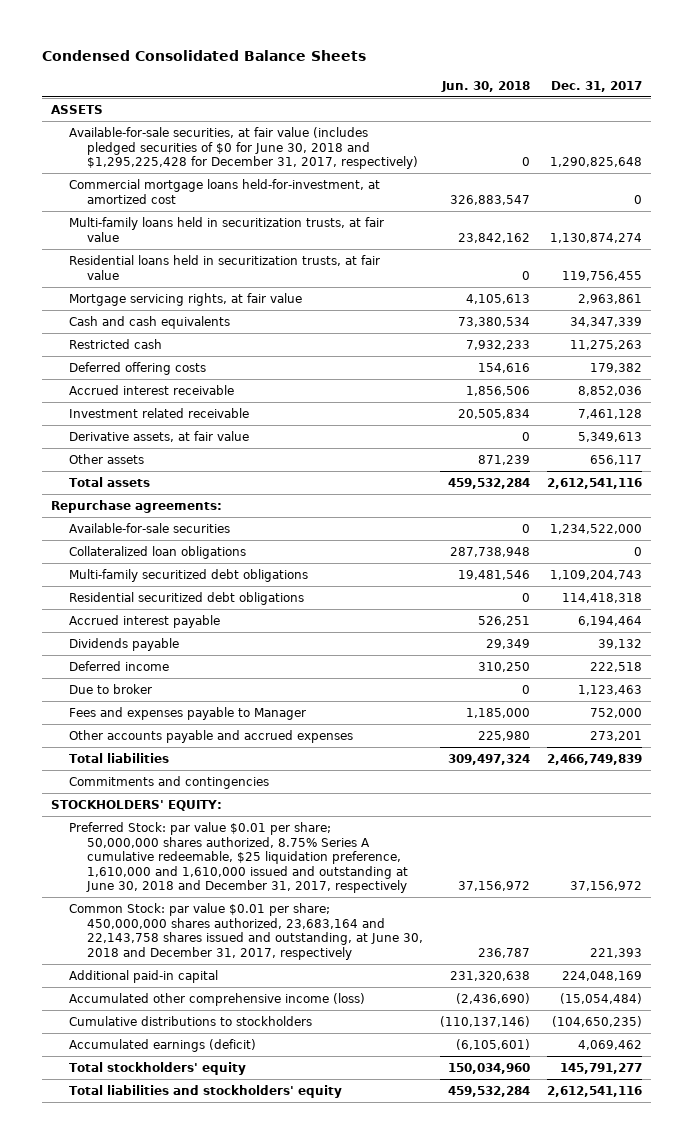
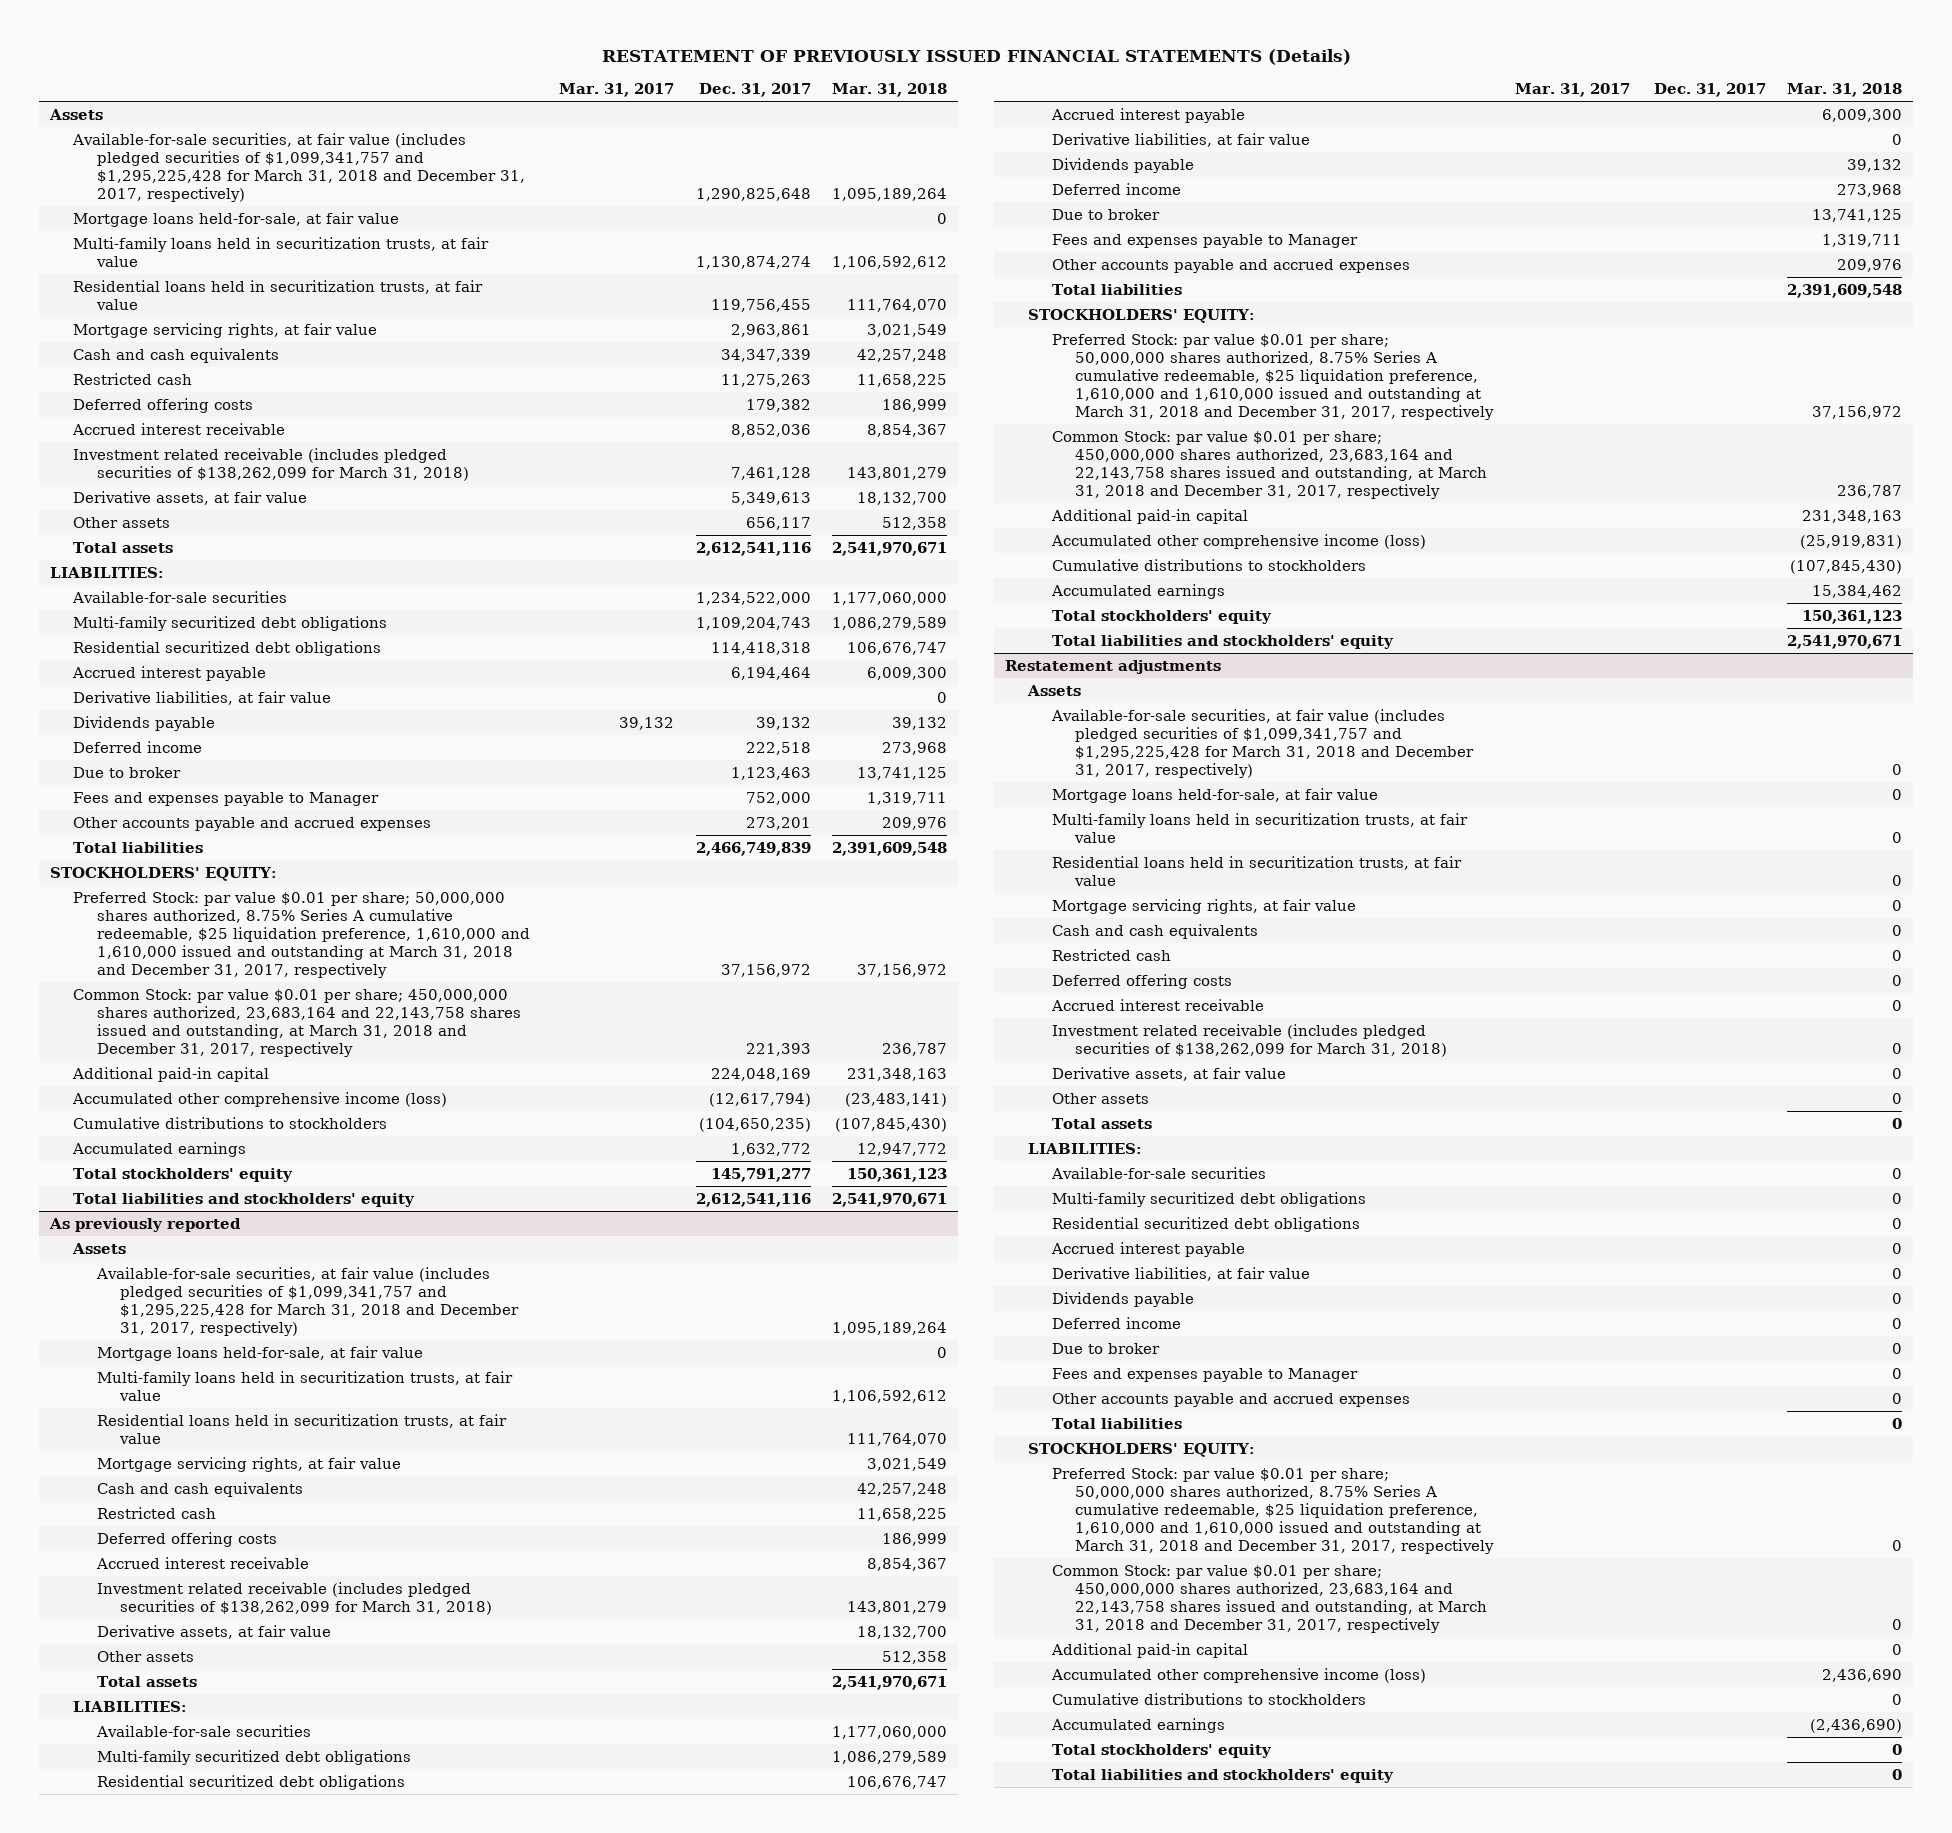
[42,50,367,62] Condensed Consolidated Balance Sheets -> [602,48,1352,65] RESTATEMENT OF PREVIOUSLY ISSUED FINANCIAL STATEMENTS (Details)
[441,80,531,92] Jun. 30, 2018 -> none
none -> [559,83,675,98] Mar. 31, 2017
none -> [832,83,948,98] Mar. 31, 2018
[68,179,380,204] Commercial mortgage loans held-for-investment, at amortized cost -> none
[51,105,104,115] ASSETS -> [48,108,103,120] Assets
[68,127,418,170] Available-for-sale securities, at fair value (includes pledged securities of $0 for June 30, 2018 and $1,295,225,428 for December 31, 2017, respectively) -> [72,132,525,203] Available-for-sale securities, at fair value (includes pledged securities of $1,099,341,757 and $1,295,225,428 for March 31, 2018 and December 31, 2017, respectively)
none -> [73,211,400,227] Mortgage loans held-for-sale, at fair value
[68,408,249,419] Investment related receivable -> [73,447,469,481] Investment related receivable (includes pledged securities of $138,262,099 for March 31, 2018)
[51,500,223,514] Repurchase agreements: -> none
none -> [49,566,164,578] LIABILITIES:
[68,546,246,560] Collateralized loan obligations -> none
none -> [73,690,332,705] Derivative liabilities, at fair value
[68,776,269,790] Commitments and contingencies -> none
[68,822,408,894] Preferred Stock: par value $0.01 per share; 50,000,000 shares authorized, 8.75% Series A cumulative redeemable, $25 liquidation preference, 1,610,000 and 1,610,000 issued and outstanding at June 30, 2018 and December 31, 2017, respectively -> [73,891,530,979] Preferred Stock: par value $0.01 per share; 50,000,000 shares authorized, 8.75% Series A cumulative redeemable, $25 liquidation preference, 1,610,000 and 1,610,000 issued and outstanding at March 31, 2018 and December 31, 2017, respectively
[68,903,423,960] Common Stock: par value $0.01 per share; 450,000,000 shares authorized, 23,683,164 and 22,143,758 shares issued and outstanding, at June 30, 2018 and December 31, 2017, respectively -> [73,988,521,1058] Common Stock: par value $0.01 per share; 450,000,000 shares authorized, 23,683,164 and 22,143,758 shares issued and outstanding, at March 31, 2018 and December 31, 2017, respectively
[560,993,643,1005] (15,054,484) -> [708,1092,811,1107] (12,617,794)
[68,1039,256,1053] Accumulated earnings (deficit) -> [72,1141,247,1157] Accumulated earnings
[578,1040,643,1051] 4,069,462 -> [730,1142,811,1156] 1,632,772
none -> [48,1217,241,1232] As previously reported
none -> [72,1242,127,1254] Assets
none -> [95,1266,520,1337] Available-for-sale securities, at fair value (includes pledged securities of $1,099,341,757 and $1,295,225,428 for March 31, 2018 and December 31, 2017, respectively)
none -> [96,1345,423,1361] Mortgage loans held-for-sale, at fair value
none -> [96,1370,513,1401] Multi-family loans held in securitization trusts, at fair value
none -> [96,1413,507,1444] Residential loans held in securitization trusts, at fair value
none -> [96,1456,401,1472] Mortgage servicing rights, at fair value
none -> [96,1481,303,1497] Cash and cash equivalents
none -> [96,1506,216,1519] Restricted cash
none -> [96,1531,277,1547] Deferred offering costs
none -> [95,1556,309,1569] Accrued interest receivable
none -> [96,1581,493,1615] Investment related receivable (includes pledged securities of $138,262,099 for March 31, 2018)
none -> [96,1624,331,1639] Derivative assets, at fair value
none -> [96,1650,194,1662] Other assets
none -> [96,1675,197,1687] Total assets
none -> [73,1700,188,1712] LIABILITIES:
none -> [95,1724,311,1737] Available-for-sale securities
none -> [96,1749,411,1765] Multi-family securitized debt obligations
none -> [96,1774,405,1790] Residential securitized debt obligations
none -> [1050,107,1245,123] Accrued interest payable
none -> [1051,132,1310,147] Derivative liabilities, at fair value
none -> [1051,157,1194,173] Dividends payable
none -> [1051,182,1181,195] Deferred income
none -> [1051,208,1160,220] Due to broker
none -> [1051,233,1358,248] Fees and expenses payable to Manager
none -> [1051,258,1410,273] Other accounts payable and accrued expenses
none -> [1051,283,1182,295] Total liabilities
none -> [1028,308,1256,323] STOCKHOLDERS' EQUITY:
none -> [1051,333,1495,421] Preferred Stock: par value $0.01 per share; 50,000,000 shares authorized, 8.75% Series A cumulative redeemable, $25 liquidation preference, 1,610,000 and 1,610,000 issued and outstanding at March 31, 2018 and December 31, 2017, respectively
none -> [1051,430,1488,500] Common Stock: par value $0.01 per share; 450,000,000 shares authorized, 23,683,164 and 22,143,758 shares issued and outstanding, at March 31, 2018 and December 31, 2017, respectively
none -> [1050,508,1248,524] Additional paid-in capital
none -> [1050,533,1426,549] Accumulated other comprehensive income (loss)
none -> [1051,558,1366,571] Cumulative distributions to stockholders
none -> [1050,583,1225,599] Accumulated earnings
none -> [1051,609,1272,624] Total stockholders' equity
none -> [1051,634,1394,649] Total liabilities and stockholders' equity
none -> [1005,659,1222,674] Restatement adjustments
none -> [1027,684,1082,696] Assets
none -> [1050,708,1475,779] Available-for-sale securities, at fair value (includes pledged securities of $1,099,341,757 and $1,295,225,428 for March 31, 2018 and December 31, 2017, respectively)
none -> [1051,787,1378,803] Mortgage loans held-for-sale, at fair value
none -> [1051,812,1468,843] Multi-family loans held in securitization trusts, at fair value
none -> [1051,855,1462,886] Residential loans held in securitization trusts, at fair value
none -> [1051,898,1356,914] Mortgage servicing rights, at fair value
none -> [1051,923,1258,939] Cash and cash equivalents
none -> [1051,948,1171,961] Restricted cash
none -> [1051,973,1232,989] Deferred offering costs
none -> [1050,998,1264,1011] Accrued interest receivable
none -> [1051,1023,1448,1057] Investment related receivable (includes pledged securities of $138,262,099 for March 31, 2018)
none -> [1051,1066,1286,1081] Derivative assets, at fair value
none -> [1051,1092,1149,1104] Other assets
none -> [1051,1117,1152,1129] Total assets
none -> [1028,1142,1143,1154] LIABILITIES:
none -> [1050,1166,1266,1179] Available-for-sale securities
none -> [1051,1191,1366,1207] Multi-family securitized debt obligations
none -> [1051,1216,1360,1232] Residential securitized debt obligations
none -> [1050,1241,1245,1257] Accrued interest payable
none -> [1051,1266,1310,1281] Derivative liabilities, at fair value
none -> [1051,1291,1194,1307] Dividends payable
none -> [1051,1316,1181,1329] Deferred income
none -> [1051,1342,1160,1354] Due to broker
none -> [1051,1367,1358,1382] Fees and expenses payable to Manager
none -> [1051,1392,1410,1407] Other accounts payable and accrued expenses
none -> [1051,1417,1182,1429] Total liabilities
none -> [1028,1442,1256,1457] STOCKHOLDERS' EQUITY:
none -> [1051,1467,1495,1555] Preferred Stock: par value $0.01 per share; 50,000,000 shares authorized, 8.75% Series A cumulative redeemable, $25 liquidation preference, 1,610,000 and 1,610,000 issued and outstanding at March 31, 2018 and December 31, 2017, respectively
none -> [1051,1564,1488,1634] Common Stock: par value $0.01 per share; 450,000,000 shares authorized, 23,683,164 and 22,143,758 shares issued and outstanding, at March 31, 2018 and December 31, 2017, respectively
none -> [1050,1642,1248,1658] Additional paid-in capital
none -> [1050,1667,1426,1683] Accumulated other comprehensive income (loss)
none -> [1051,1692,1366,1705] Cumulative distributions to stockholders
none -> [1050,1717,1225,1733] Accumulated earnings
none -> [1051,1743,1272,1758] Total stockholders' equity
none -> [1051,1768,1394,1783] Total liabilities and stockholders' equity

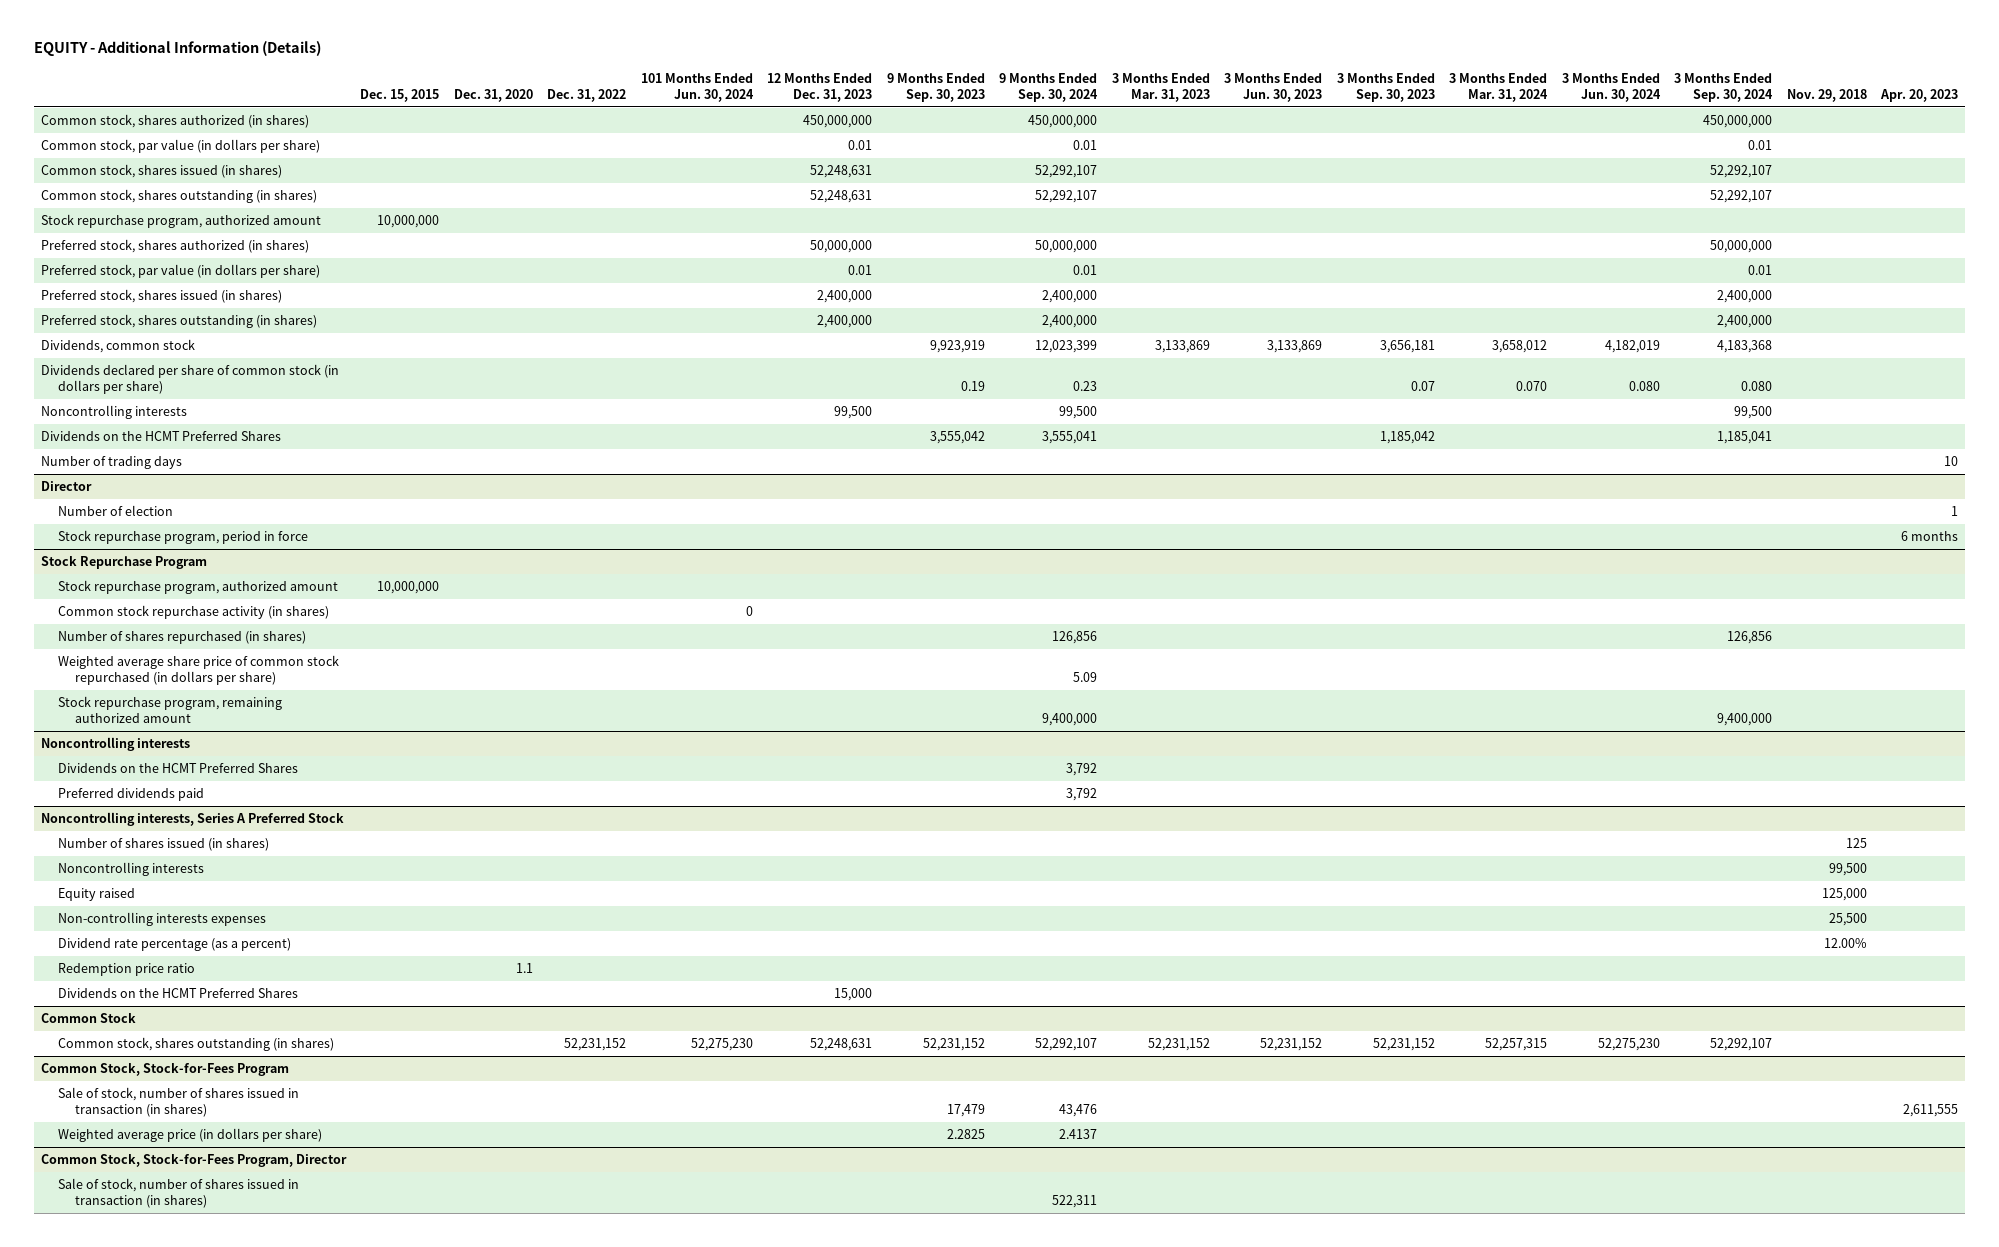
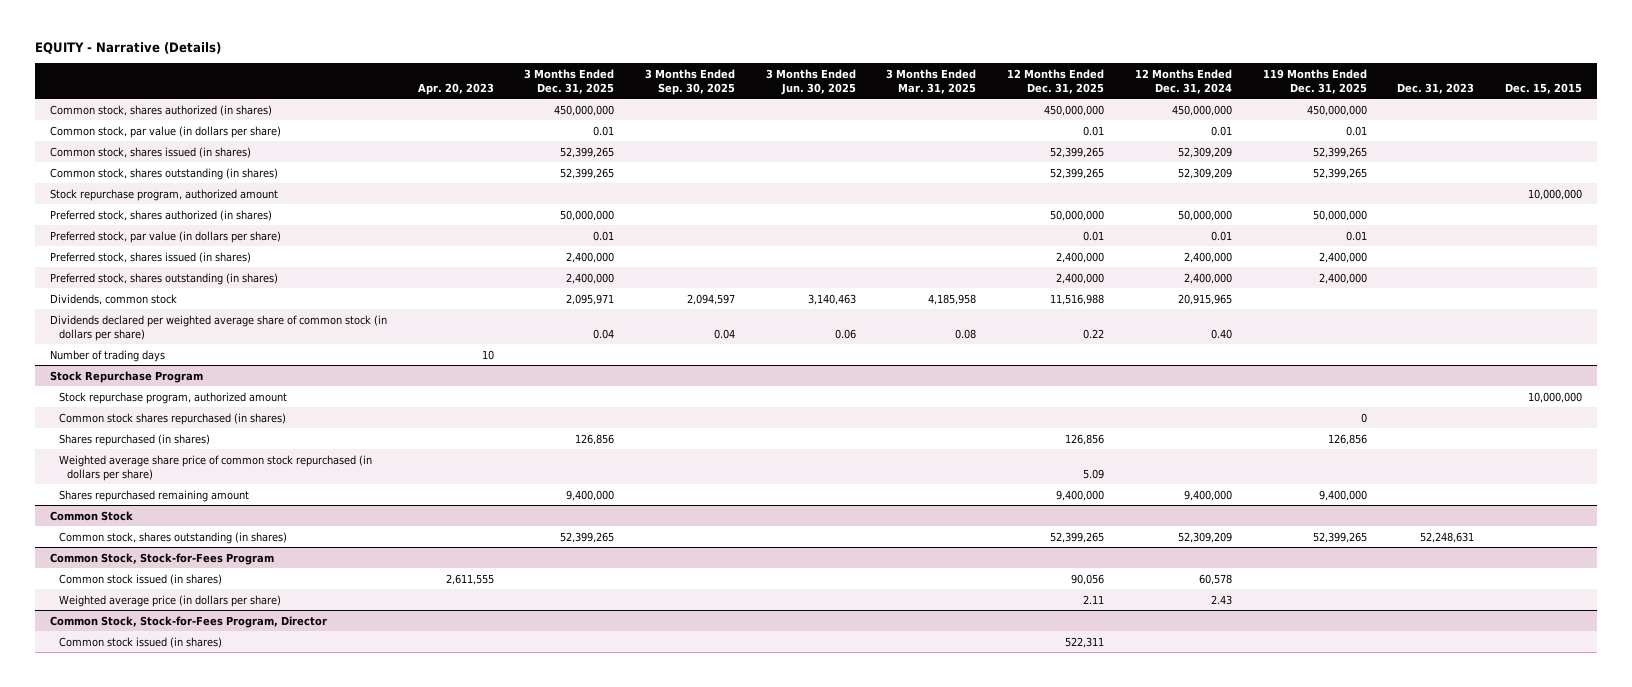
[33,41,321,57] EQUITY - Additional Information (Details) -> [34,41,221,54] EQUITY - Narrative (Details)
[453,88,533,102] Dec. 31, 2020 -> none
[547,88,627,102] Dec. 31, 2022 -> none
[640,73,754,102] 101 Months Ended Jun. 30, 2024 -> none
[767,73,873,102] 12 Months Ended Dec. 31, 2023 -> none
[886,73,985,102] 9 Months Ended Sep. 30, 2023 -> none
[999,73,1099,102] 9 Months Ended Sep. 30, 2024 -> none
[1111,73,1210,102] 3 Months Ended Mar. 31, 2023 -> none
[1224,73,1323,102] 3 Months Ended Jun. 30, 2023 -> none
[1336,73,1435,102] 3 Months Ended Sep. 30, 2023 -> none
[1449,73,1549,102] 3 Months Ended Mar. 31, 2024 -> none
[1561,73,1661,102] 3 Months Ended Jun. 30, 2024 -> none
[1674,73,1774,102] 3 Months Ended Sep. 30, 2024 -> none
[1786,88,1867,102] Nov. 29, 2018 -> none
none -> [524,68,615,94] 3 Months Ended Dec. 31, 2025
none -> [645,68,736,95] 3 Months Ended Sep. 30, 2025
none -> [765,68,856,95] 3 Months Ended Jun. 30, 2025
none -> [886,68,977,94] 3 Months Ended Mar. 31, 2025
none -> [1007,68,1105,94] 12 Months Ended Dec. 31, 2025
none -> [1134,68,1232,94] 12 Months Ended Dec. 31, 2024
none -> [1262,68,1367,94] 119 Months Ended Dec. 31, 2025
none -> [1397,82,1475,94] Dec. 31, 2023
[40,405,187,420] Noncontrolling interests -> none
[40,431,281,442] Dividends on the HCMT Preferred Shares -> none
[40,364,339,394] Dividends declared per share of common stock (in dollars per share) -> [50,314,388,341] Dividends declared per weighted average share of common stock (in dollars per share)
[40,481,92,492] Director -> none
[58,505,174,517] Number of election -> none
[58,530,309,545] Stock repurchase program, period in force -> none
[58,605,330,620] Common stock repurchase activity (in shares) -> [58,412,286,425] Common stock shares repurchased (in shares)
[58,631,307,645] Number of shares repurchased (in shares) -> [58,433,210,446] Shares repurchased (in shares)
[40,737,190,752] Noncontrolling interests -> none
[58,763,299,774] Dividends on the HCMT Preferred Shares -> none
[58,788,205,802] Preferred dividends paid -> none
[40,812,344,827] Noncontrolling interests, Series A Preferred Stock -> none
[58,838,270,852] Number of shares issued (in shares) -> none
[58,862,205,877] Noncontrolling interests -> none
[58,888,136,902] Equity raised -> none
[58,912,267,927] Non-controlling interests expenses -> none
[58,938,292,952] Dividend rate percentage (as a percent) -> none
[58,963,196,977] Redemption price ratio -> none
[58,988,299,999] Dividends on the HCMT Preferred Shares -> none
[58,696,283,723] Stock repurchase program, remaining authorized amount -> [58,489,249,502] Shares repurchased remaining amount
[58,1087,300,1117] Sale of stock, number of shares issued in transaction (in shares) -> [58,573,222,585] Common stock issued (in shares)
[58,1178,300,1208] Sale of stock, number of shares issued in transaction (in shares) -> [58,636,222,648] Common stock issued (in shares)

